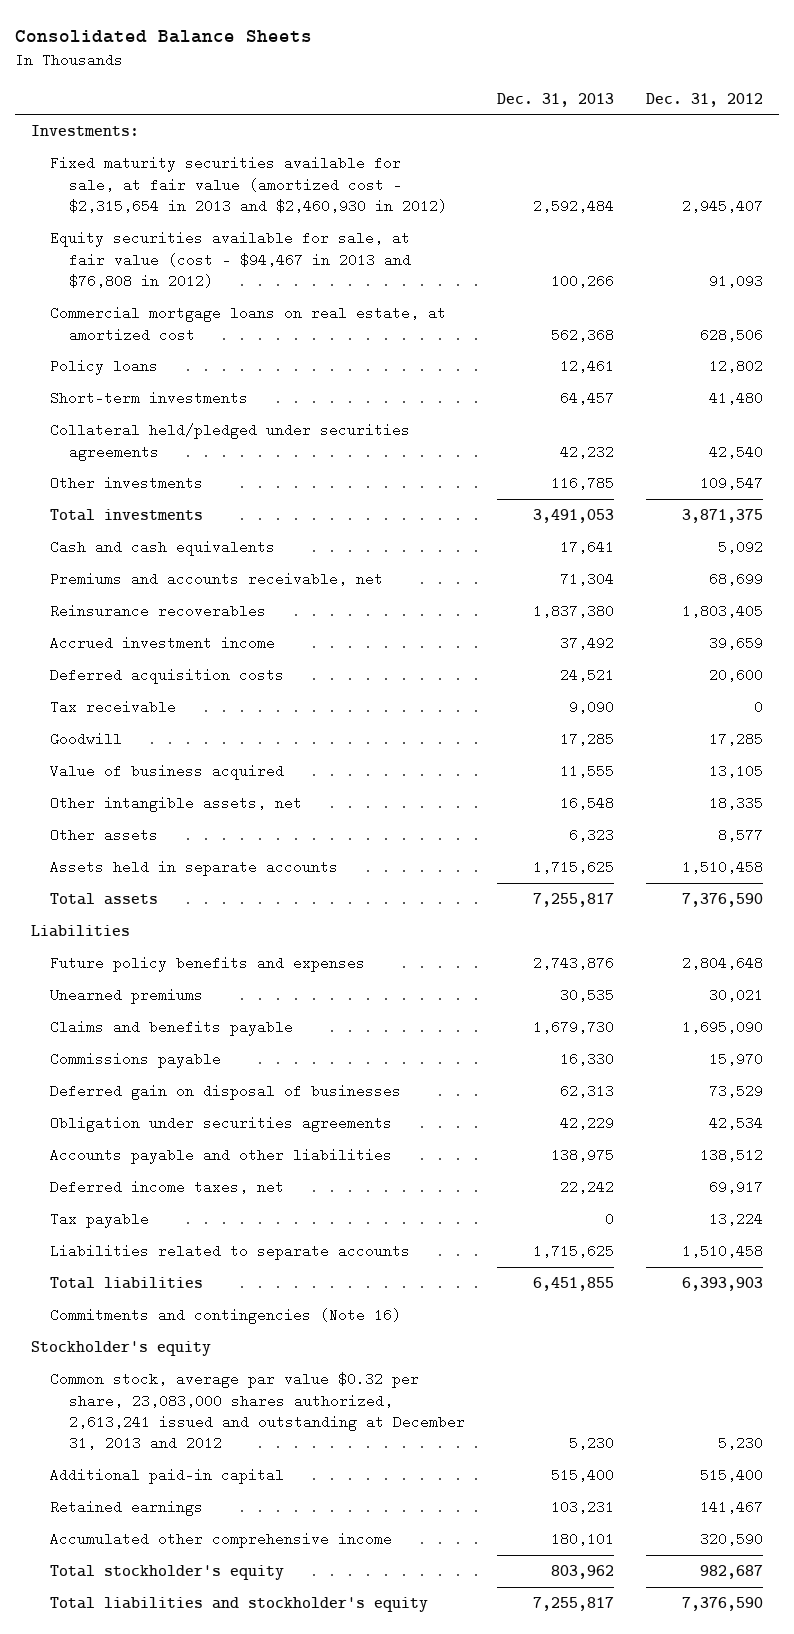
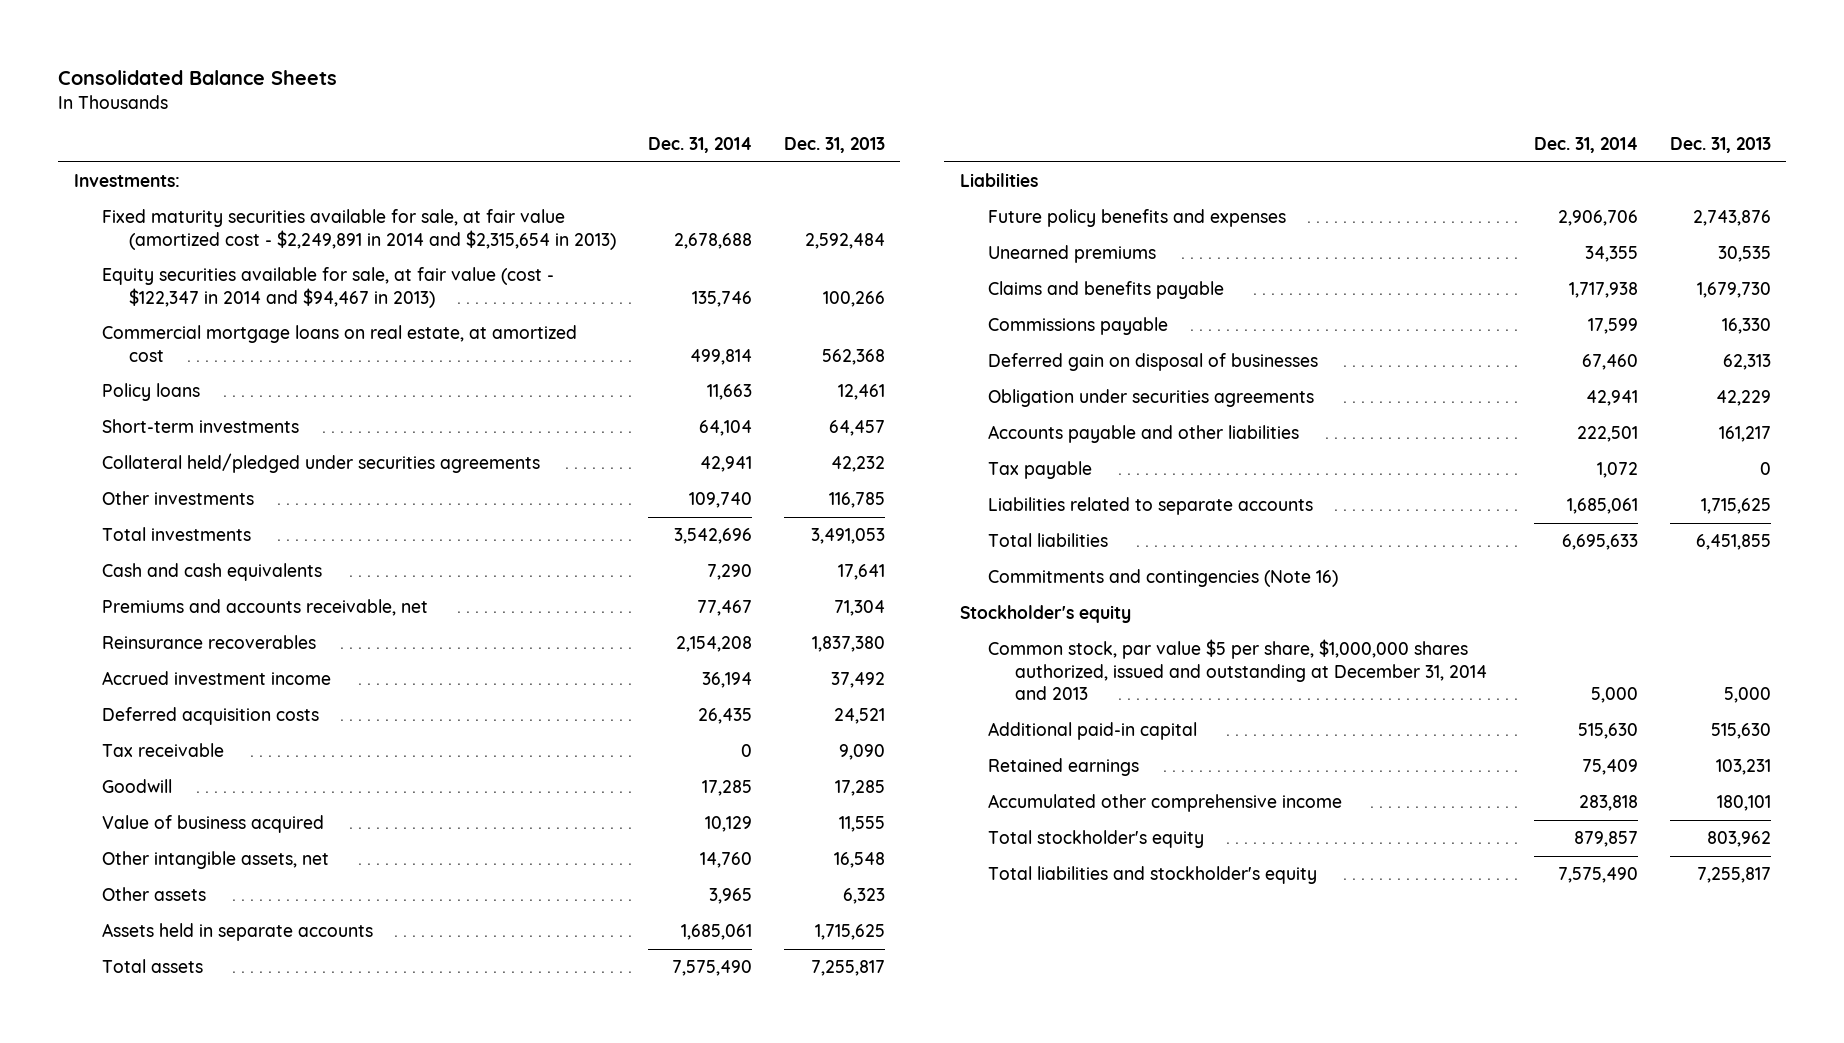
[646,92,764,107] Dec. 31, 2012 -> none
none -> [647,137,752,154] Dec. 31, 2014
[50,156,447,213] Fixed maturity securities available for sale, at fair value (amortized cost - $2,315,654 in 2013 and $2,460,930 in 2012) -> [101,209,617,250] Fixed maturity securities available for sale, at fair value (amortized cost - $2,249,891 in 2014 and $2,315,654 in 2013)
[50,231,411,288] Equity securities available for sale, at fair value (cost - $94,467 in 2013 and $76,808 in 2012) -> [101,267,554,308] Equity securities available for sale, at fair value (cost - $122,347 in 2014 and $94,467 in 2013)
[50,1180,285,1195] Deferred income taxes, net -> none
[551,1148,615,1163] 138,975 -> [1718,426,1771,443] 161,217
[50,1372,465,1450] Common stock, average par value $0.32 per share, 23,083,000 shares authorized, 2,613,241 issued and outstanding at December 31, 2013 and 2012 -> [987,639,1488,701] Common stock, par value $5 per share, $1,000,000 shares authorized, issued and outstanding at December 31, 2014 and 2013
[569,1435,615,1450] 5,230 -> [1723,687,1771,704] 5,000
[551,1468,615,1483] 515,400 -> [1710,723,1771,740] 515,630

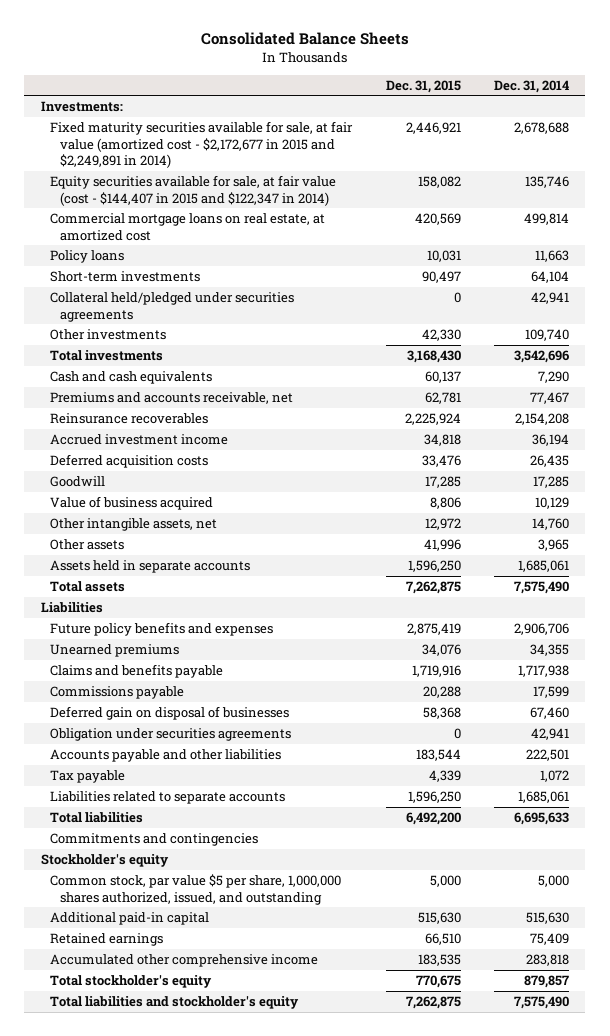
[783,137,885,154] Dec. 31, 2013 -> none
none -> [385,79,461,93] Dec. 31, 2015
[101,209,617,250] Fixed maturity securities available for sale, at fair value (amortized cost - $2,249,891 in 2014 and $2,315,654 in 2013) -> [50,121,354,169] Fixed maturity securities available for sale, at fair value (amortized cost - $2,172,677 in 2015 and $2,249,891 in 2014)
[101,267,554,308] Equity securities available for sale, at fair value (cost - $122,347 in 2014 and $94,467 in 2013) -> [50,175,337,206] Equity securities available for sale, at fair value (cost - $144,407 in 2015 and $122,347 in 2014)
[101,743,224,758] Tax receivable -> none
[987,569,1338,588] Commitments and contingencies (Note 16) -> [50,833,259,847] Commitments and contingencies
[987,639,1488,701] Common stock, par value $5 per share, $1,000,000 shares authorized, issued and outstanding at December 31, 2014 and 2013 -> [50,874,342,905] Common stock, par value $5 per share, 1,000,000 shares authorized, issued, and outstanding

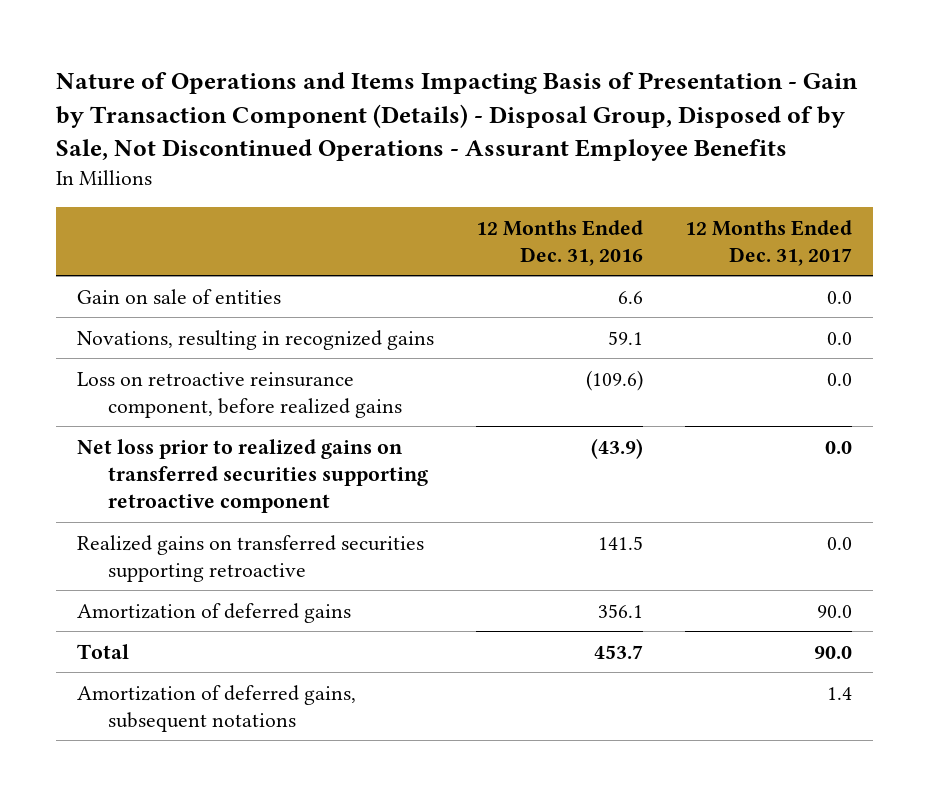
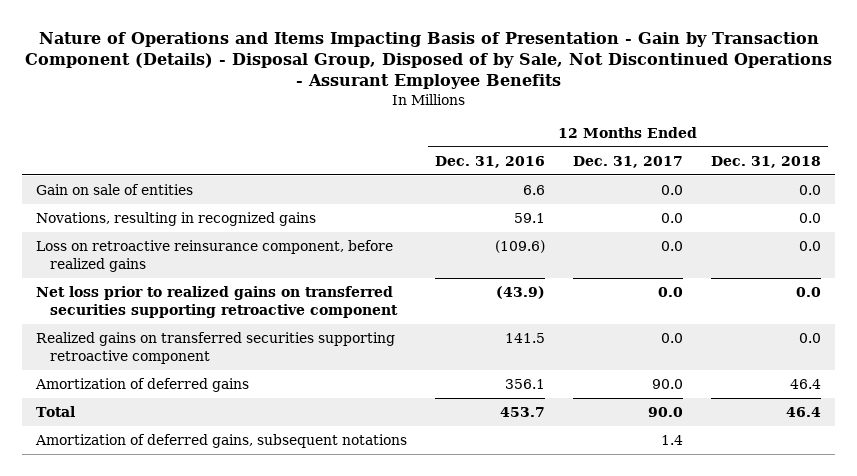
none -> [710,155,821,168] Dec. 31, 2018
[76,534,424,582] Realized gains on transferred securities supporting retroactive -> [36,332,396,364] Realized gains on transferred securities supporting retroactive component

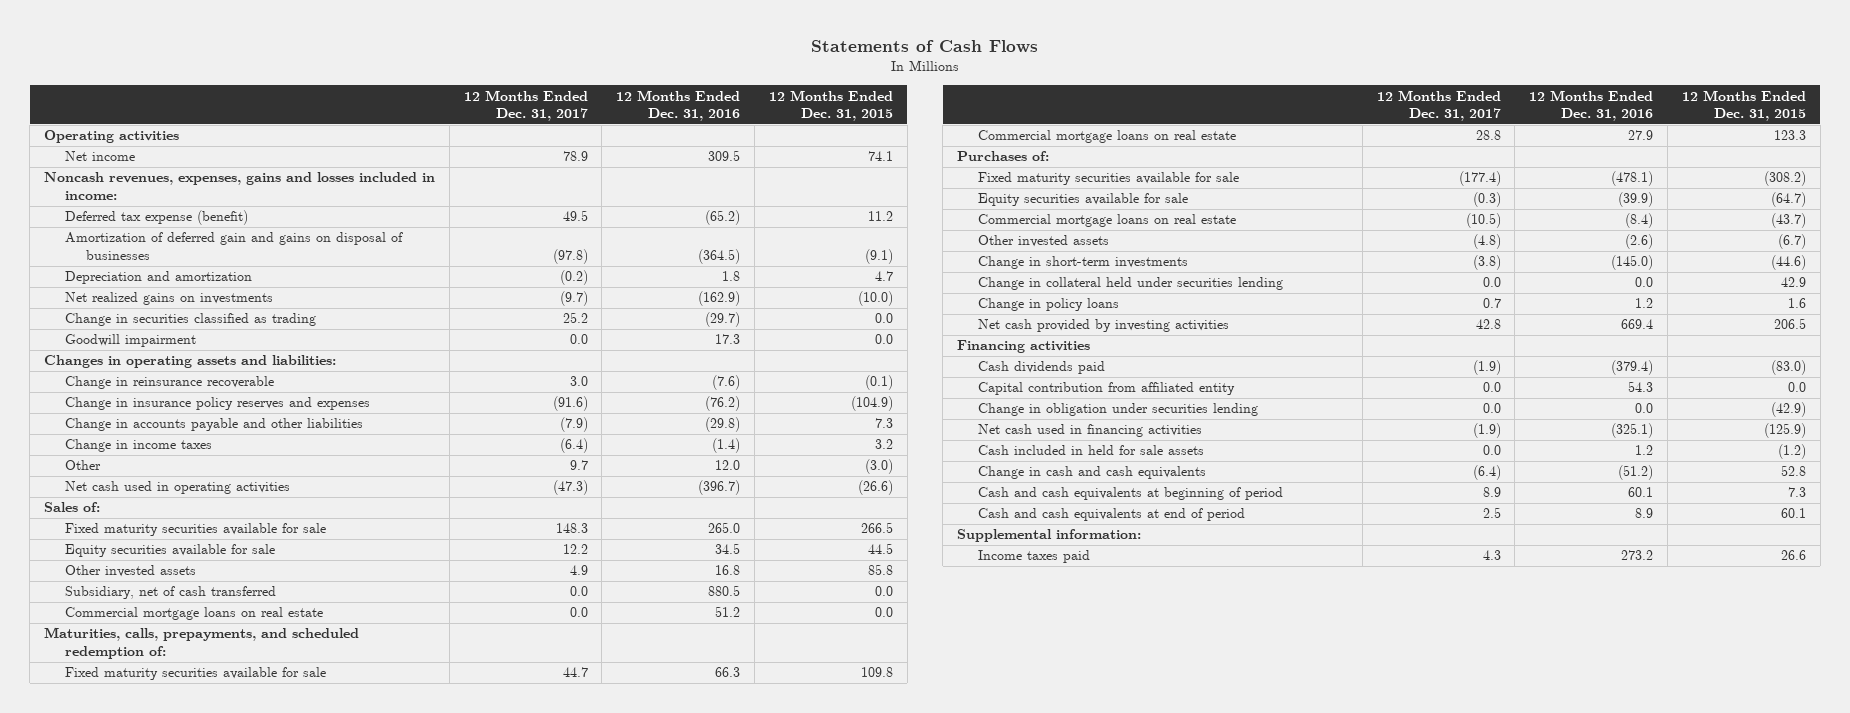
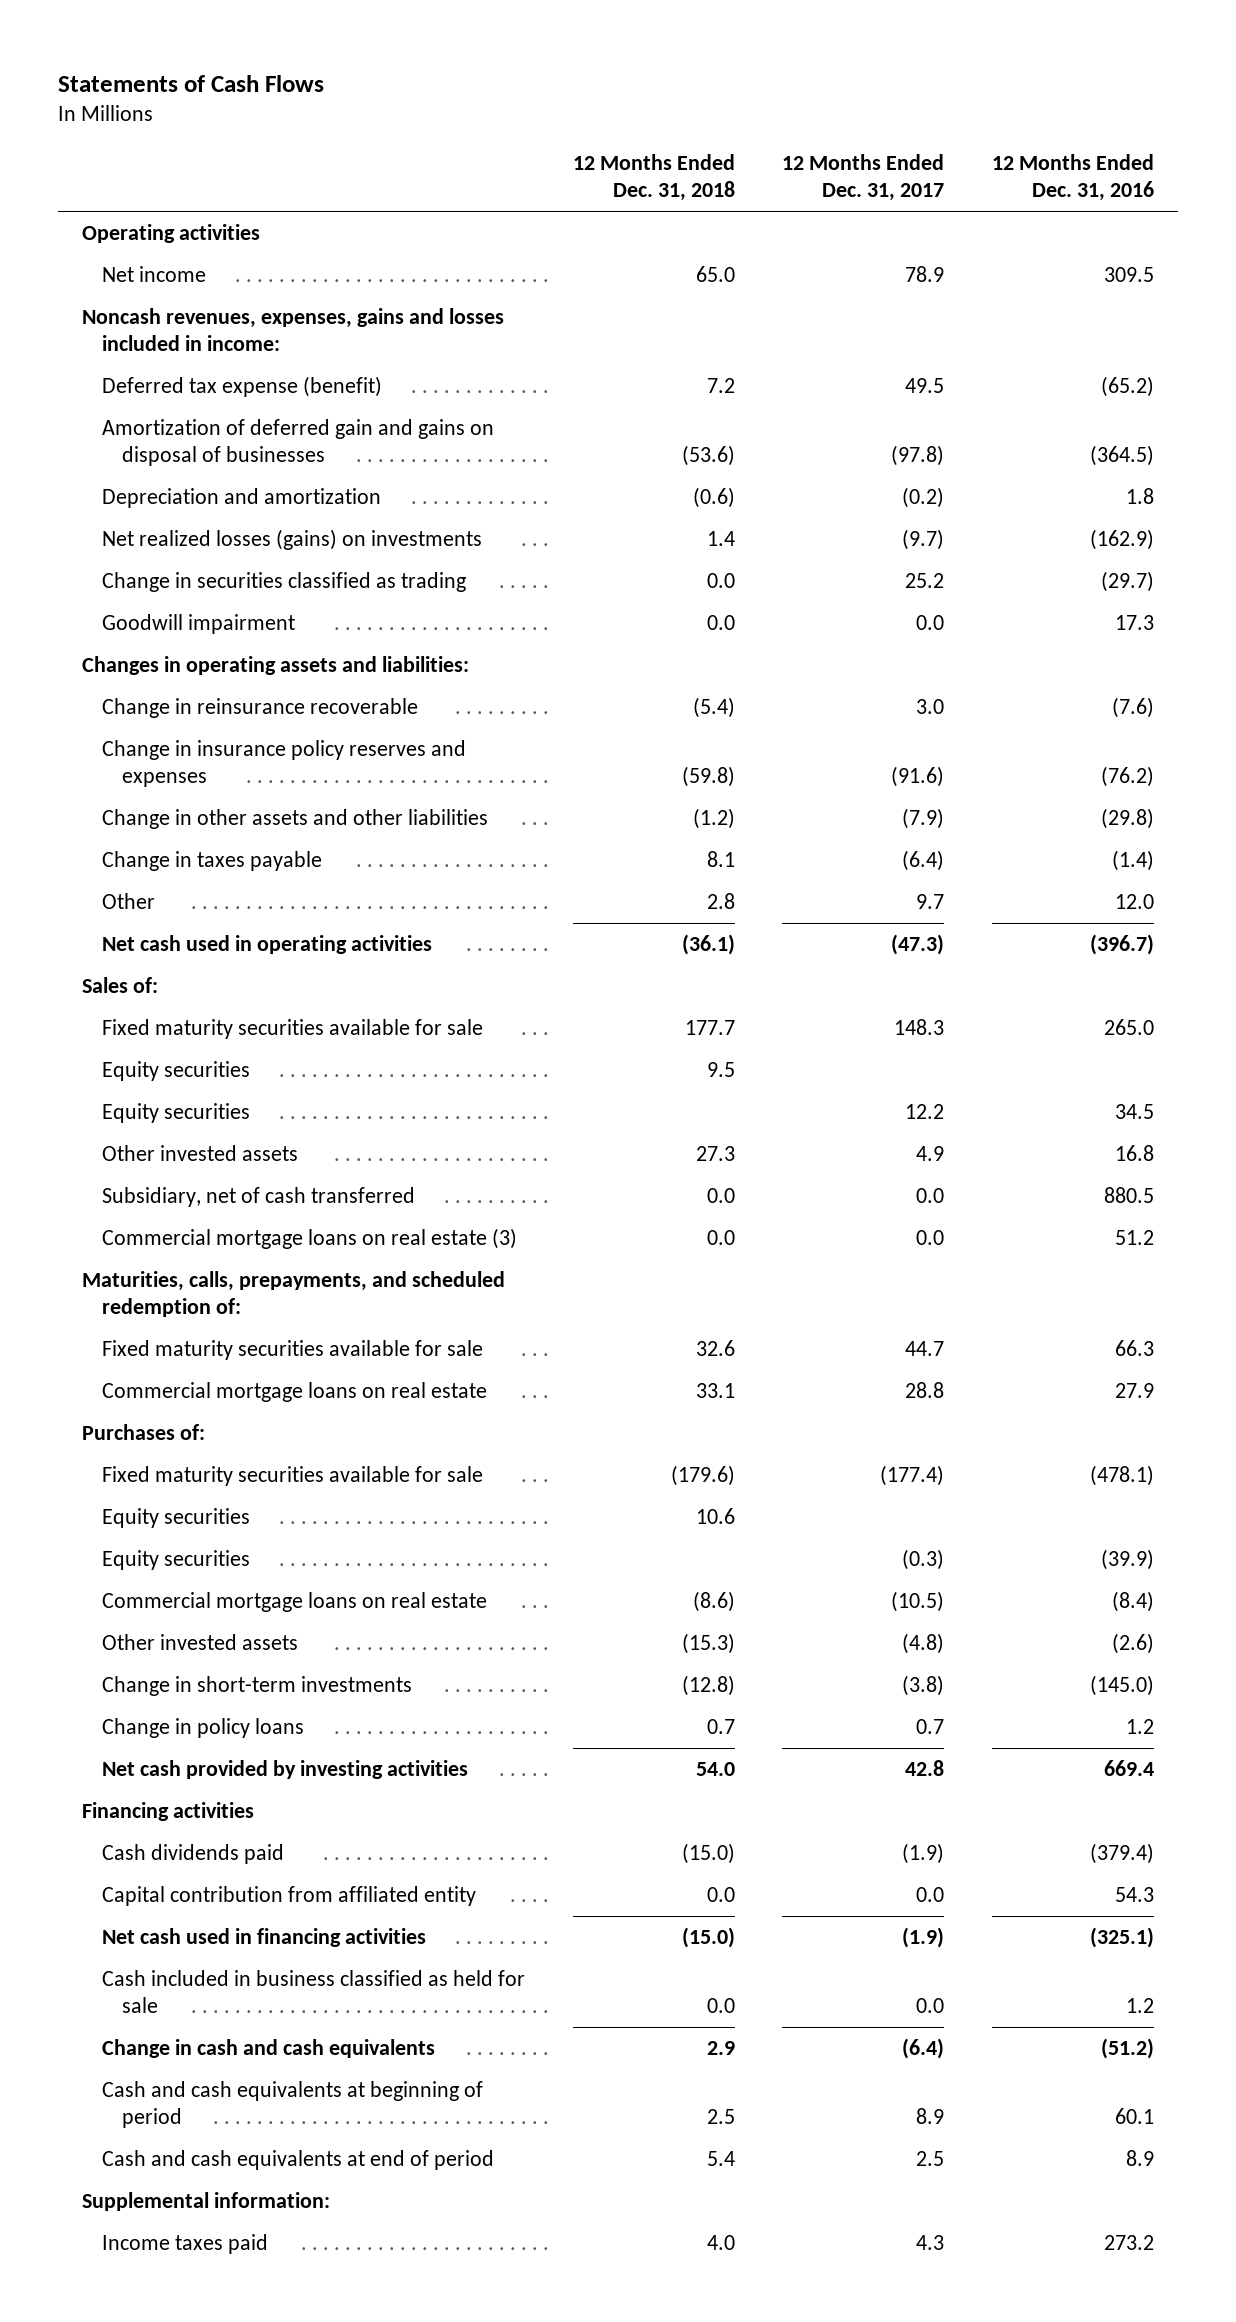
[768,89,893,122] 12 Months Ended Dec. 31, 2015 -> none
none -> [572,154,735,202] 12 Months Ended Dec. 31, 2018
[65,292,274,306] Net realized gains on investments -> [102,528,483,550] Net realized losses (gains) on investments
[65,418,364,432] Change in accounts payable and other liabilities -> [102,808,489,829] Change in other assets and other liabilities
[65,439,213,453] Change in income taxes -> [102,850,323,871] Change in taxes payable
none -> [102,1060,251,1081] Equity securities
[65,544,276,558] Equity securities available for sale -> [102,1102,251,1123] Equity securities
[65,607,324,621] Commercial mortgage loans on real estate -> [102,1227,518,1249] Commercial mortgage loans on real estate (3)
none -> [102,1507,251,1528] Equity securities
[978,193,1189,207] Equity securities available for sale -> [102,1549,251,1570] Equity securities
[978,277,1284,291] Change in collateral held under securities lending -> none
[978,403,1259,417] Change in obligation under securities lending -> none
[978,445,1205,456] Cash included in held for sale assets -> [102,1969,526,2013] Cash included in business classified as held for sale

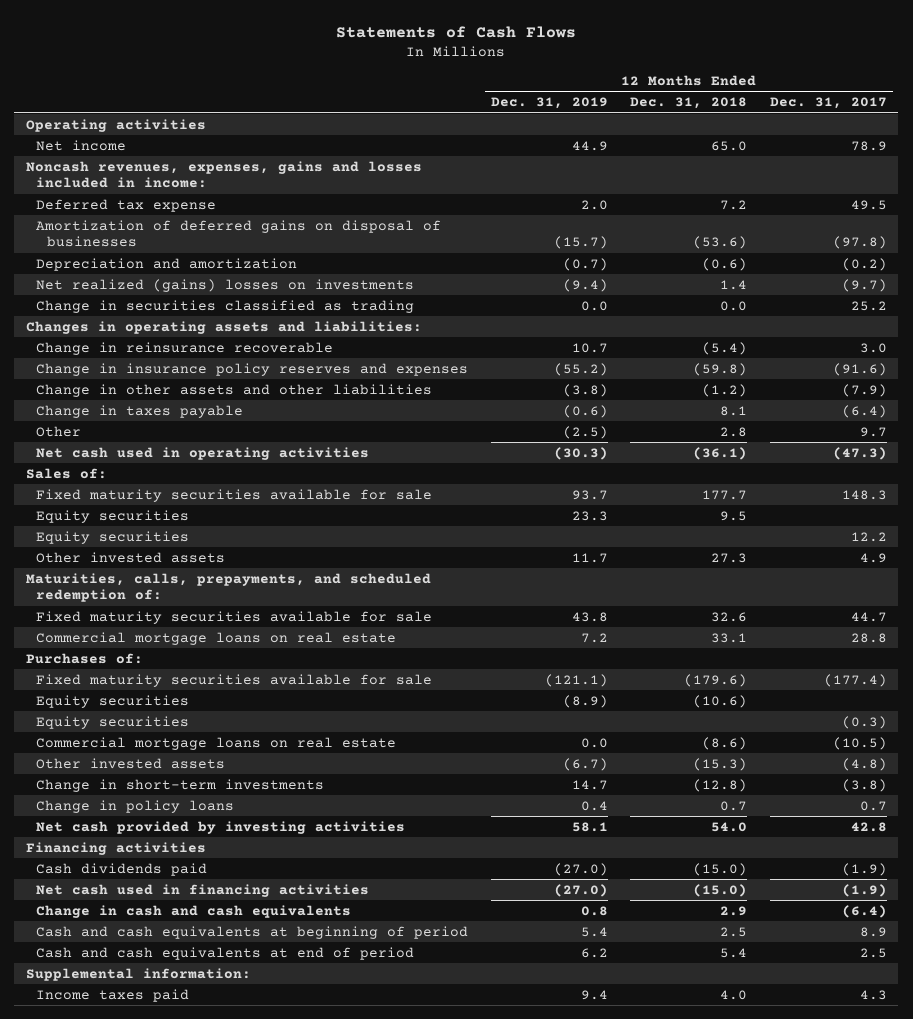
[992,154,1155,202] 12 Months Ended Dec. 31, 2016 -> none
none -> [490,97,608,110] Dec. 31, 2019
[102,375,383,397] Deferred tax expense (benefit) -> [36,198,217,212] Deferred tax expense
[102,418,495,466] Amortization of deferred gain and gains on disposal of businesses -> [36,219,442,248] Amortization of deferred gains on disposal of businesses
[102,528,483,550] Net realized losses (gains) on investments -> [36,278,415,292] Net realized (gains) losses on investments
[102,613,296,634] Goodwill impairment -> none
[102,1186,416,1207] Subsidiary, net of cash transferred -> none
[102,1227,518,1249] Commercial mortgage loans on real estate (3) -> none
[695,1507,735,1524] 10.6 -> [693,694,748,708] (10.6)
[102,1885,477,1906] Capital contribution from affiliated entity -> none
[102,1969,526,2013] Cash included in business classified as held for sale -> none

